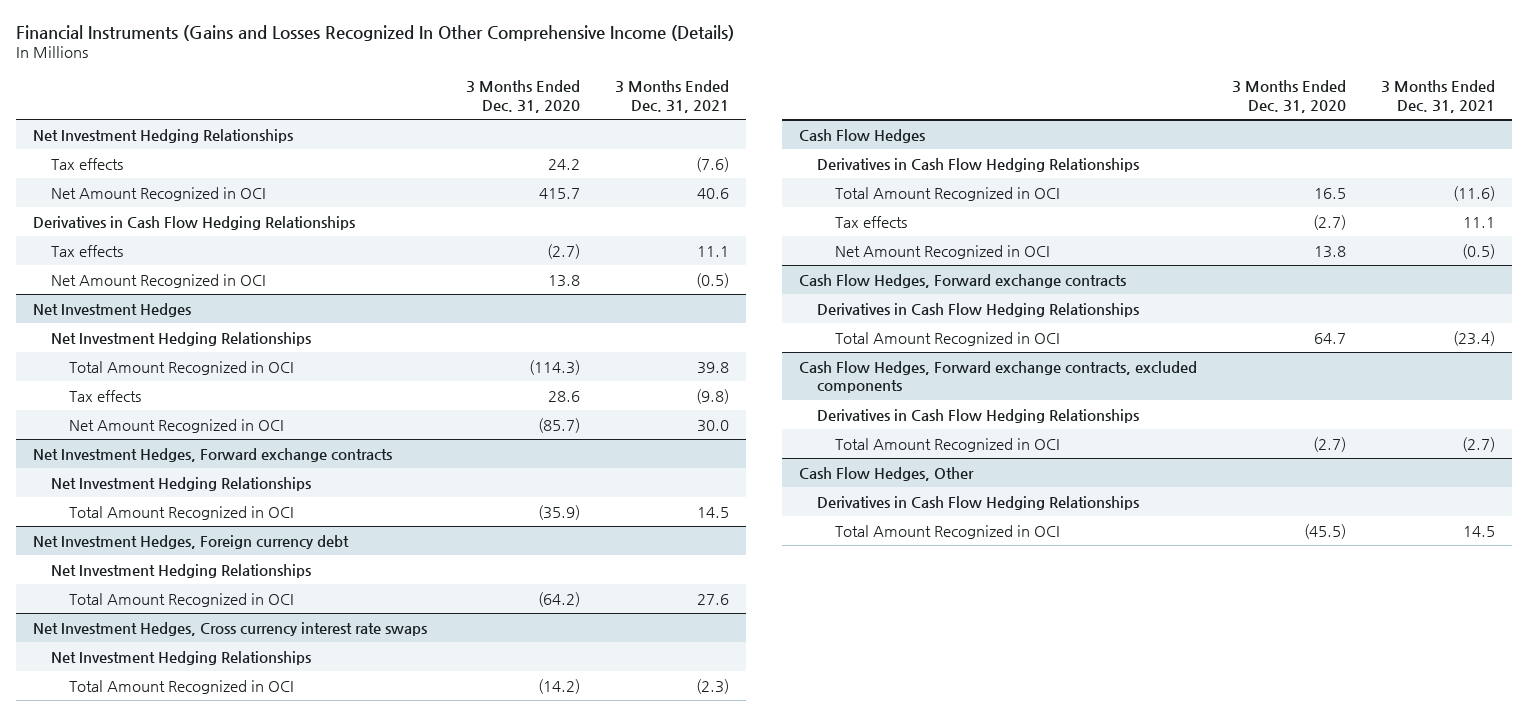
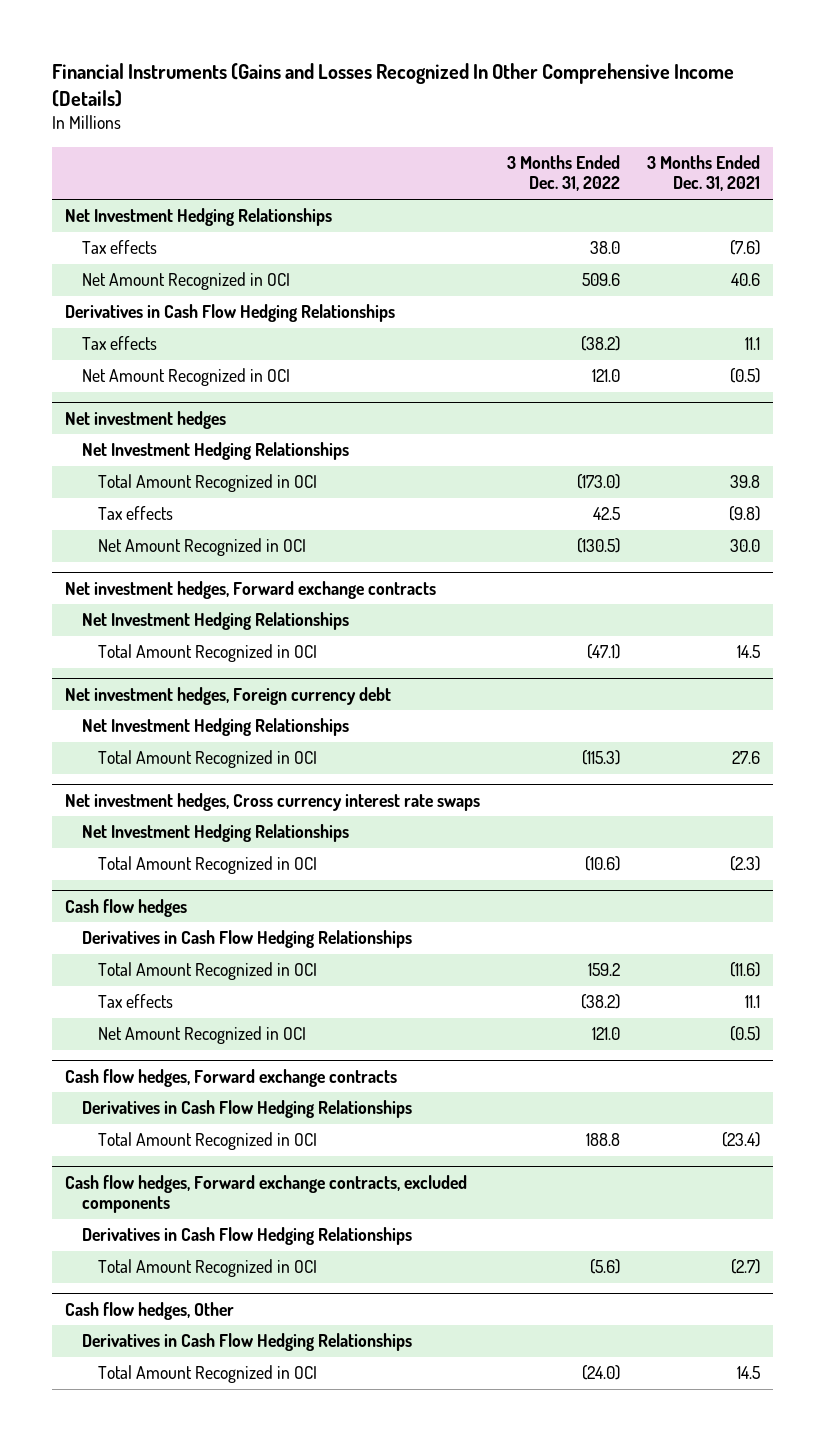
[465,80,580,113] 3 Months Ended Dec. 31, 2020 -> none
none -> [507,155,621,192] 3 Months Ended Dec. 31, 2022
[33,302,192,317] Net Investment Hedges -> [65,410,227,429] Net investment hedges
[33,447,393,462] Net Investment Hedges, Forward exchange contracts -> [65,580,437,599] Net investment hedges, Forward exchange contracts
[33,534,350,549] Net Investment Hedges, Foreign currency debt -> [65,686,392,705] Net investment hedges, Foreign currency debt
[33,621,428,636] Net Investment Hedges, Cross currency interest rate swaps -> [65,792,481,811] Net investment hedges, Cross currency interest rate swaps
[799,128,926,143] Cash Flow Hedges -> [65,898,188,917] Cash flow hedges
[799,273,1127,288] Cash Flow Hedges, Forward exchange contracts -> [65,1068,398,1087] Cash flow hedges, Forward exchange contracts
[799,360,1198,394] Cash Flow Hedges, Forward exchange contracts, excluded components -> [65,1174,468,1214] Cash flow hedges, Forward exchange contracts, excluded components
[799,466,975,481] Cash Flow Hedges, Other -> [65,1301,235,1320] Cash flow hedges, Other

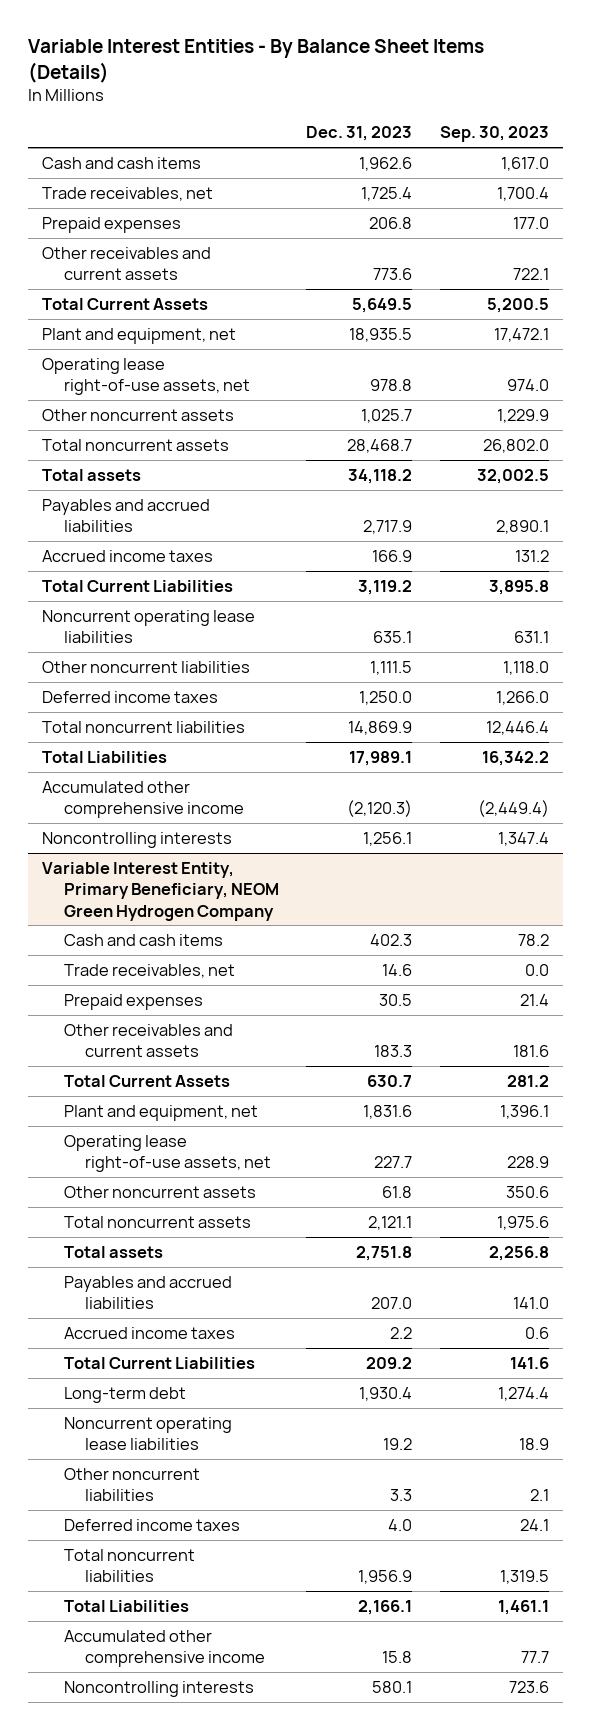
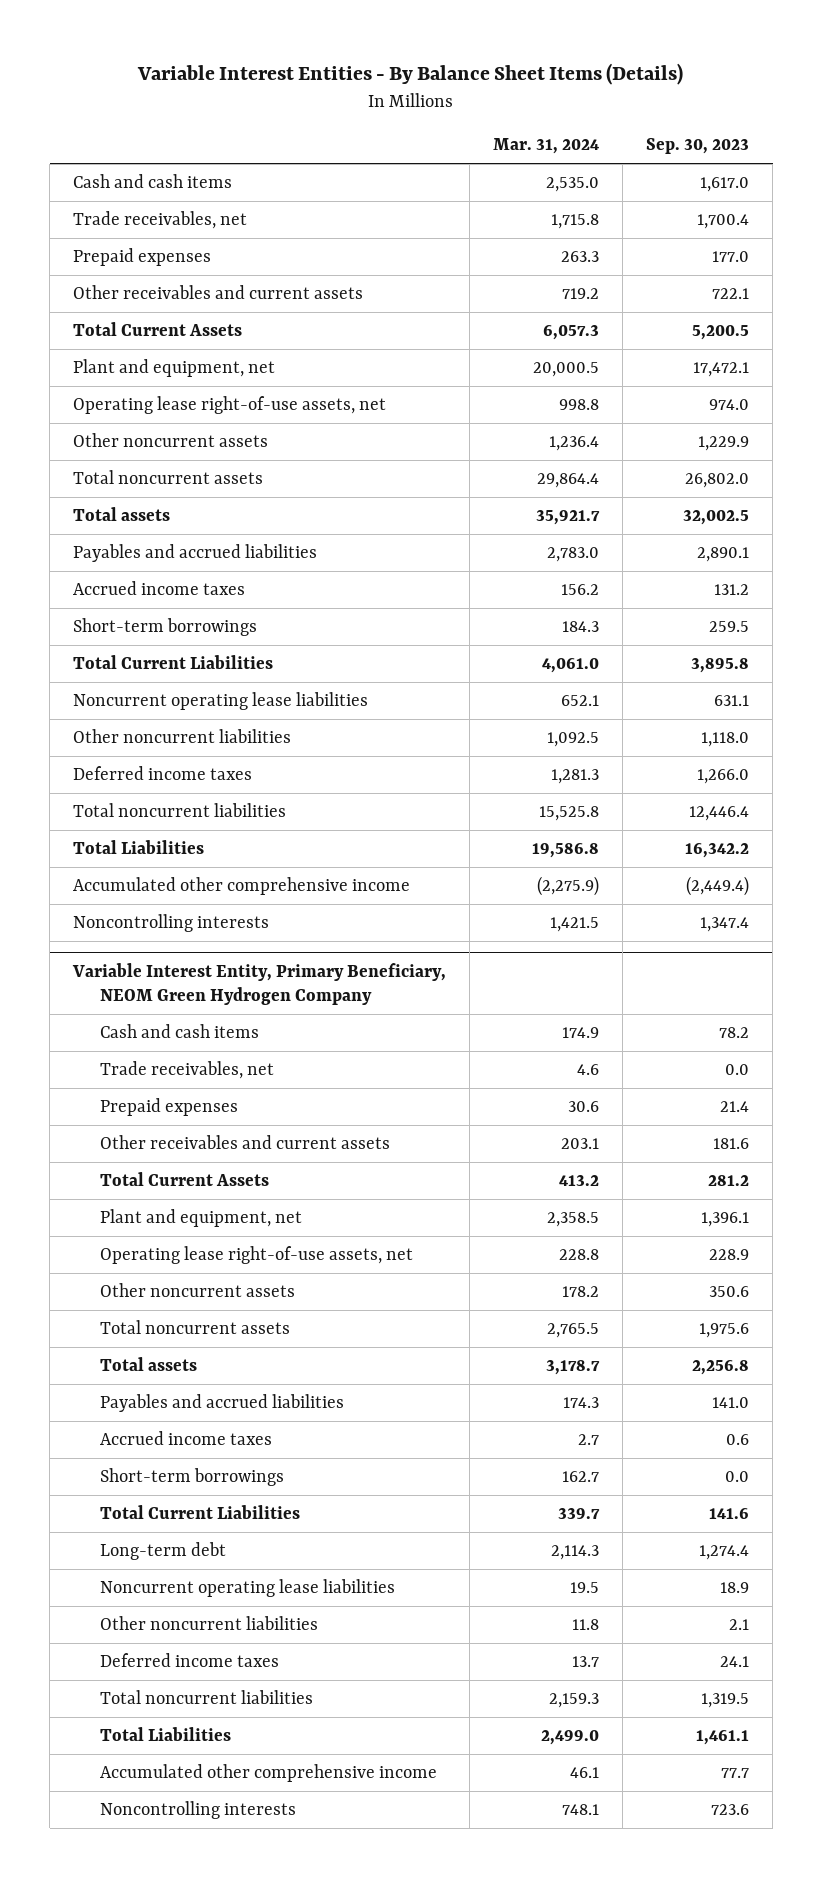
[306,126,413,142] Dec. 31, 2023 -> none
none -> [493,138,600,155] Mar. 31, 2024
none -> [73,618,258,637] Short-term borrowings
none -> [99,1468,284,1487] Short-term borrowings

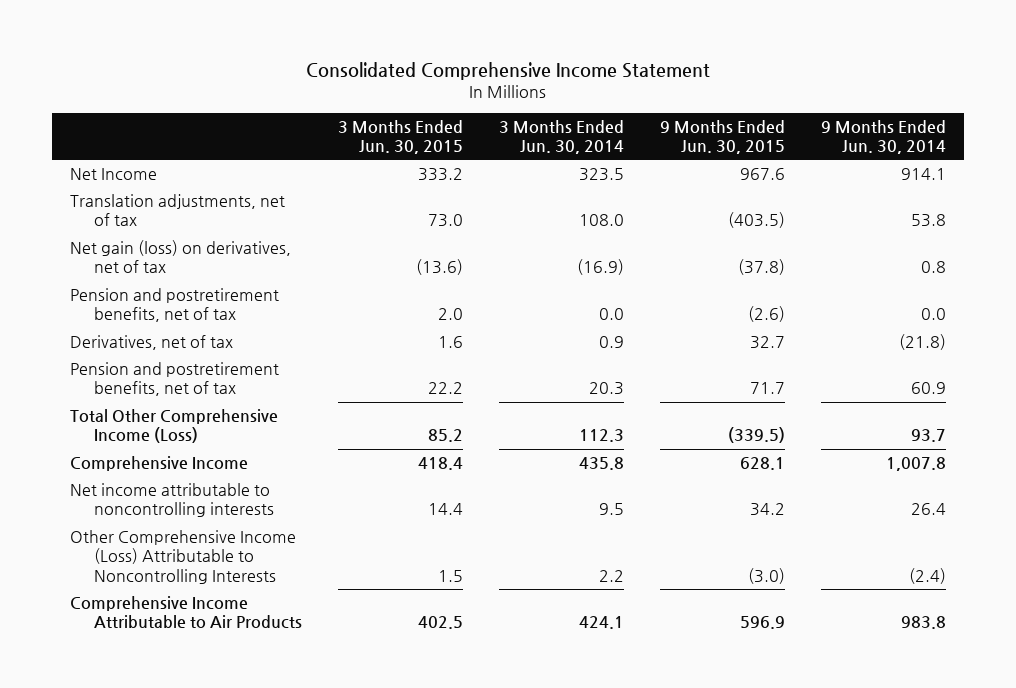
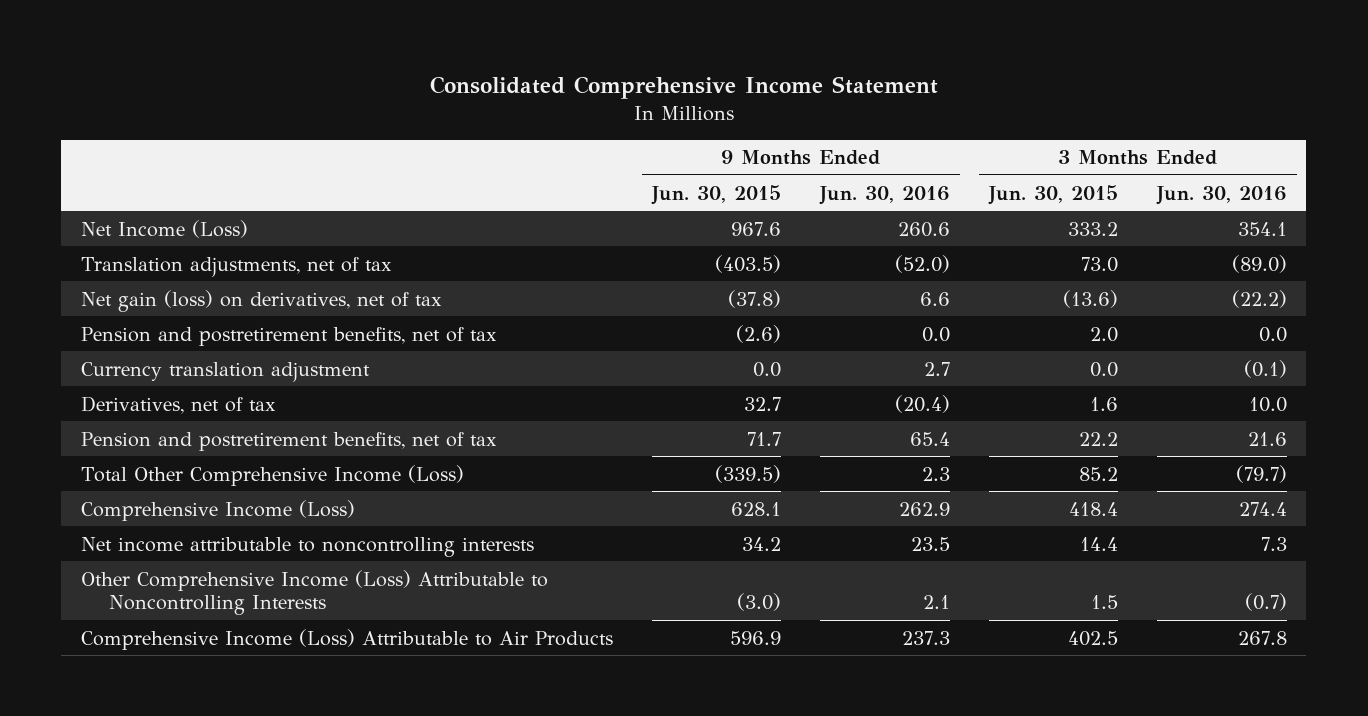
[499,119,625,155] 3 Months Ended Jun. 30, 2014 -> none
[821,119,947,155] 9 Months Ended Jun. 30, 2014 -> none
none -> [818,185,950,205] Jun. 30, 2016
none -> [1155,185,1287,205] Jun. 30, 2016
[69,168,157,181] Net Income -> [80,219,248,238] Net Income (Loss)
none -> [80,361,370,382] Currency translation adjustment
[69,456,248,472] Comprehensive Income -> [80,499,355,521] Comprehensive Income (Loss)
[69,596,303,630] Comprehensive Income Attributable to Air Products -> [80,628,613,650] Comprehensive Income (Loss) Attributable to Air Products

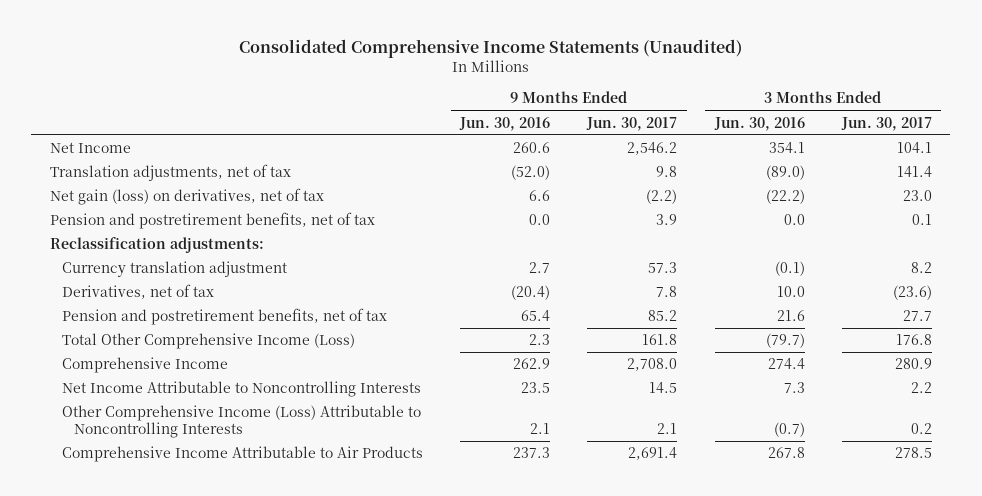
[429,75,938,99] Consolidated Comprehensive Income Statement -> [238,39,742,59] Consolidated Comprehensive Income Statements (Unaudited)
[650,184,781,205] Jun. 30, 2015 -> none
[987,184,1118,205] Jun. 30, 2015 -> none
none -> [586,116,678,131] Jun. 30, 2017
none -> [840,116,932,131] Jun. 30, 2017
[80,219,248,238] Net Income (Loss) -> [49,142,131,154] Net Income
none -> [49,237,264,254] Reclassification adjustments:
[80,499,355,521] Comprehensive Income (Loss) -> [62,357,229,374] Comprehensive Income
[80,536,534,557] Net income attributable to noncontrolling interests -> [62,381,422,398] Net Income Attributable to Noncontrolling Interests
[80,628,613,650] Comprehensive Income (Loss) Attributable to Air Products -> [62,446,424,463] Comprehensive Income Attributable to Air Products

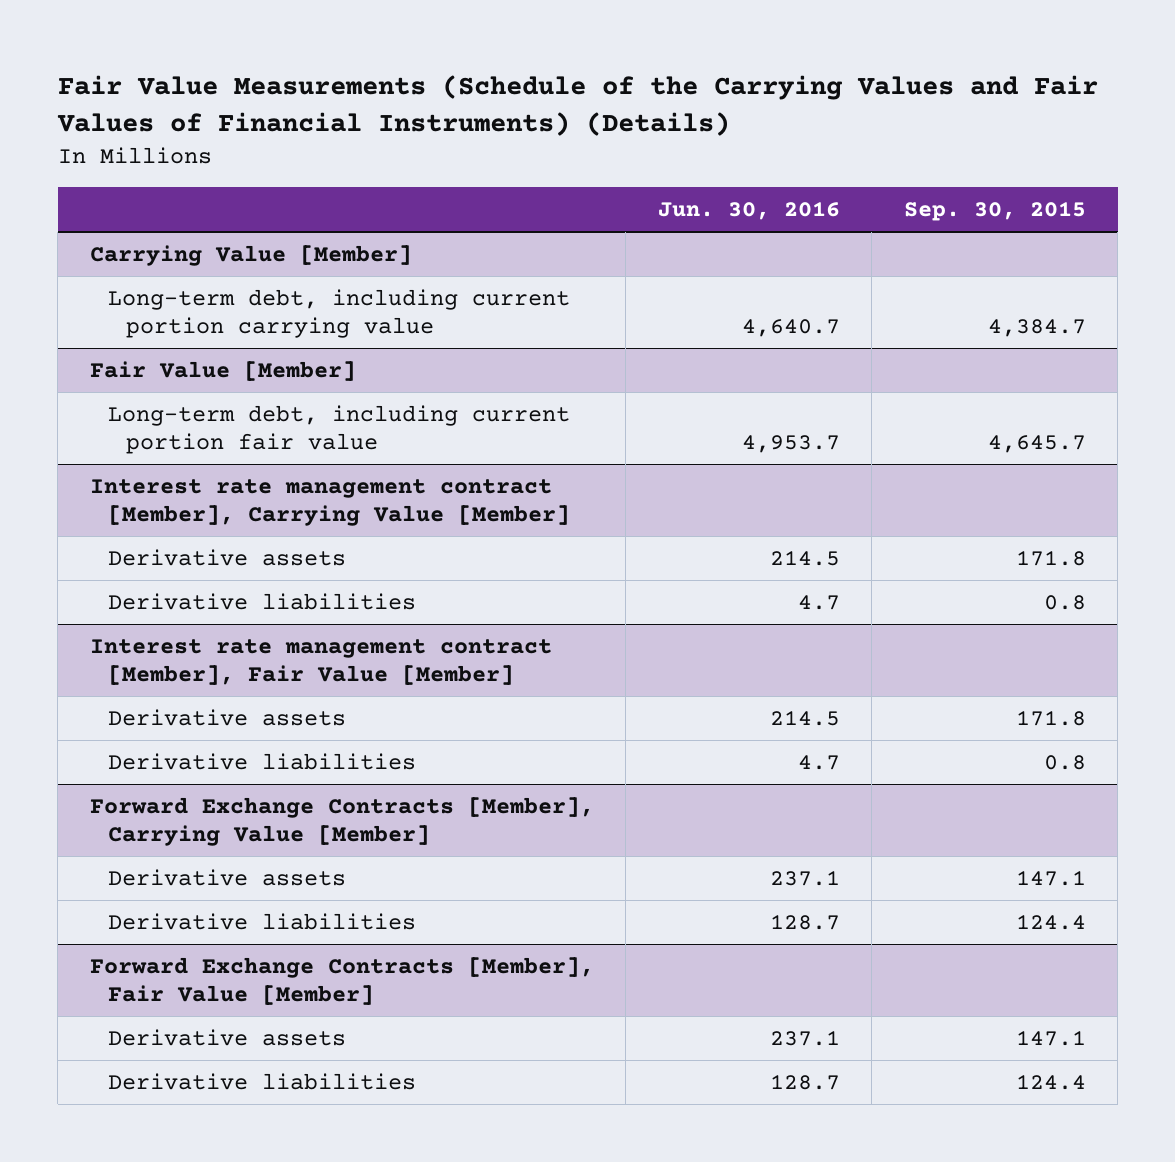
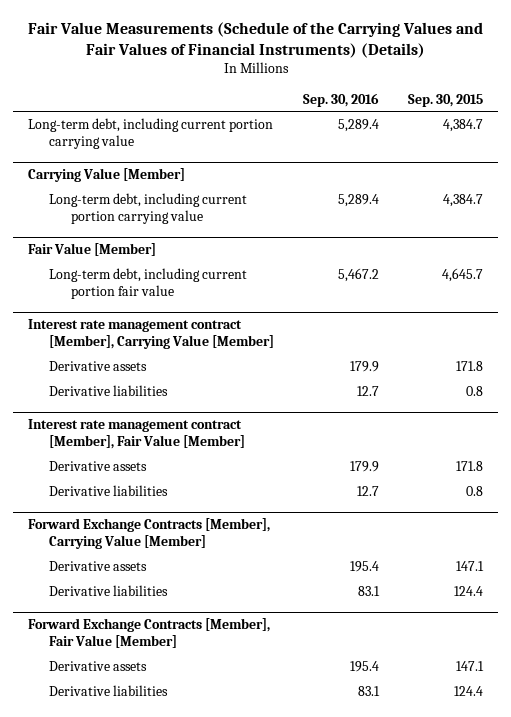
[657,200,840,220] Jun. 30, 2016 -> none
none -> [303,92,380,107] Sep. 30, 2016
none -> [27,118,273,149] Long-term debt, including current portion carrying value

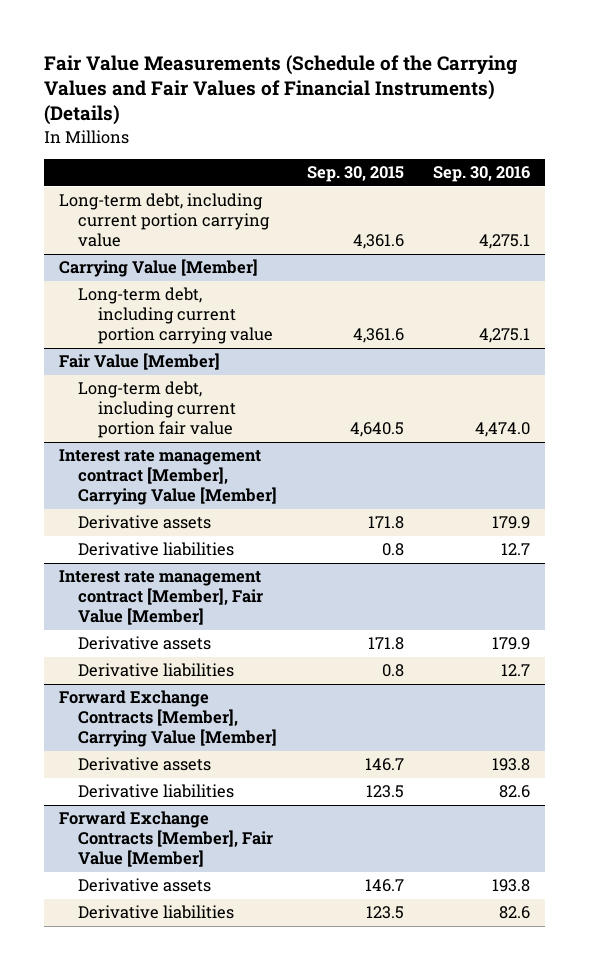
[338,119,380,133] 5,289.4 -> [479,234,531,250] 4,275.1
[443,119,484,133] 4,384.7 -> [352,234,404,250] 4,361.6
[338,194,380,208] 5,289.4 -> [479,328,531,344] 4,275.1
[443,194,484,208] 4,384.7 -> [352,328,404,344] 4,361.6
[338,268,380,283] 5,467.2 -> [475,422,531,438] 4,474.0
[442,268,484,283] 4,645.7 -> [349,422,404,438] 4,640.5
[350,561,380,573] 195.4 -> [492,758,531,772] 193.8
[456,561,485,572] 147.1 -> [364,758,404,772] 146.7
[358,586,381,597] 83.1 -> [499,785,531,799] 82.6
[454,586,484,597] 124.4 -> [365,785,404,799] 123.5
[350,661,380,673] 195.4 -> [492,879,531,893] 193.8
[456,661,485,672] 147.1 -> [364,879,404,893] 146.7
[358,686,381,697] 83.1 -> [499,906,531,920] 82.6
[454,686,484,697] 124.4 -> [365,906,404,920] 123.5

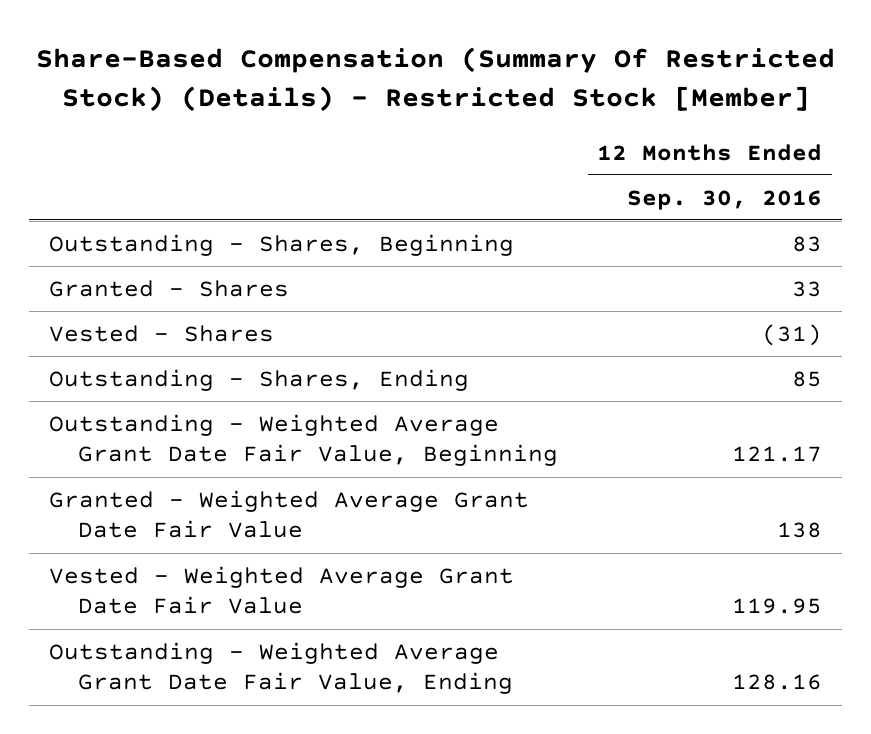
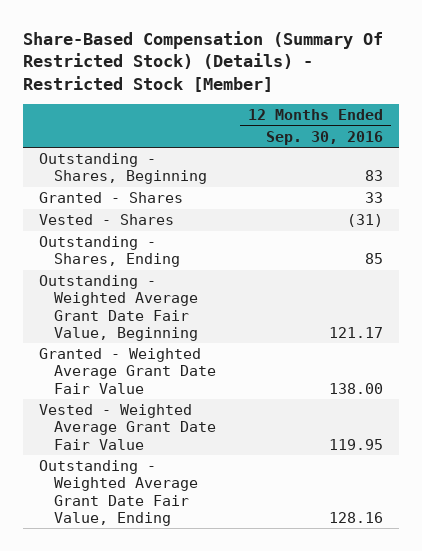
[777,522,823,539] 138 -> [329,382,384,394] 138.00

